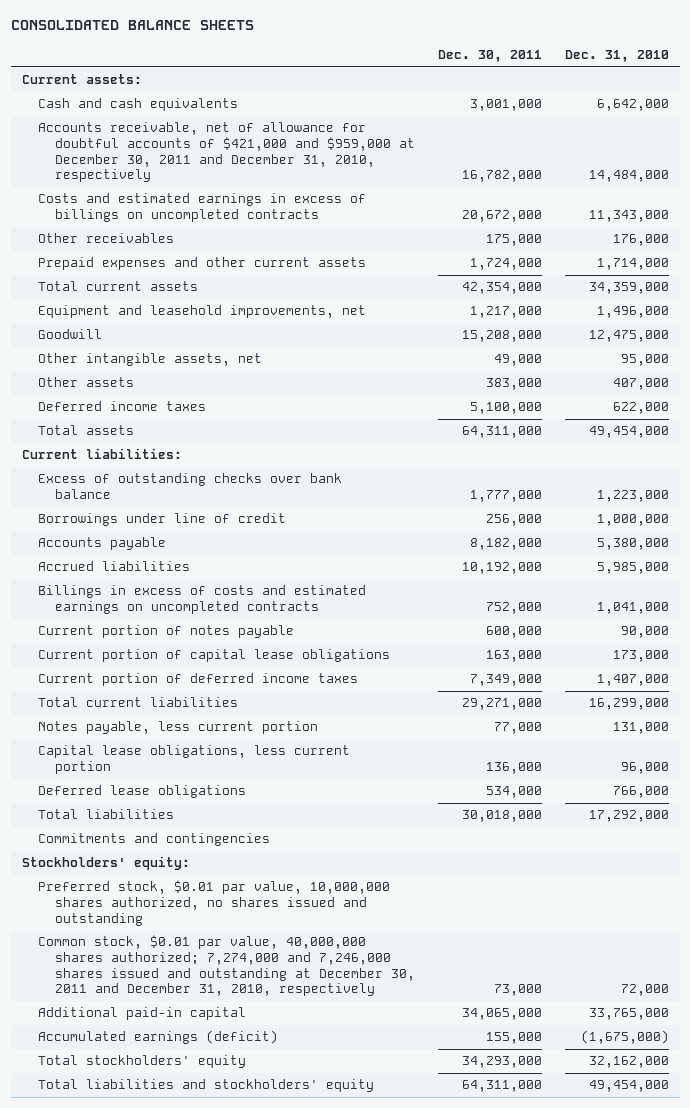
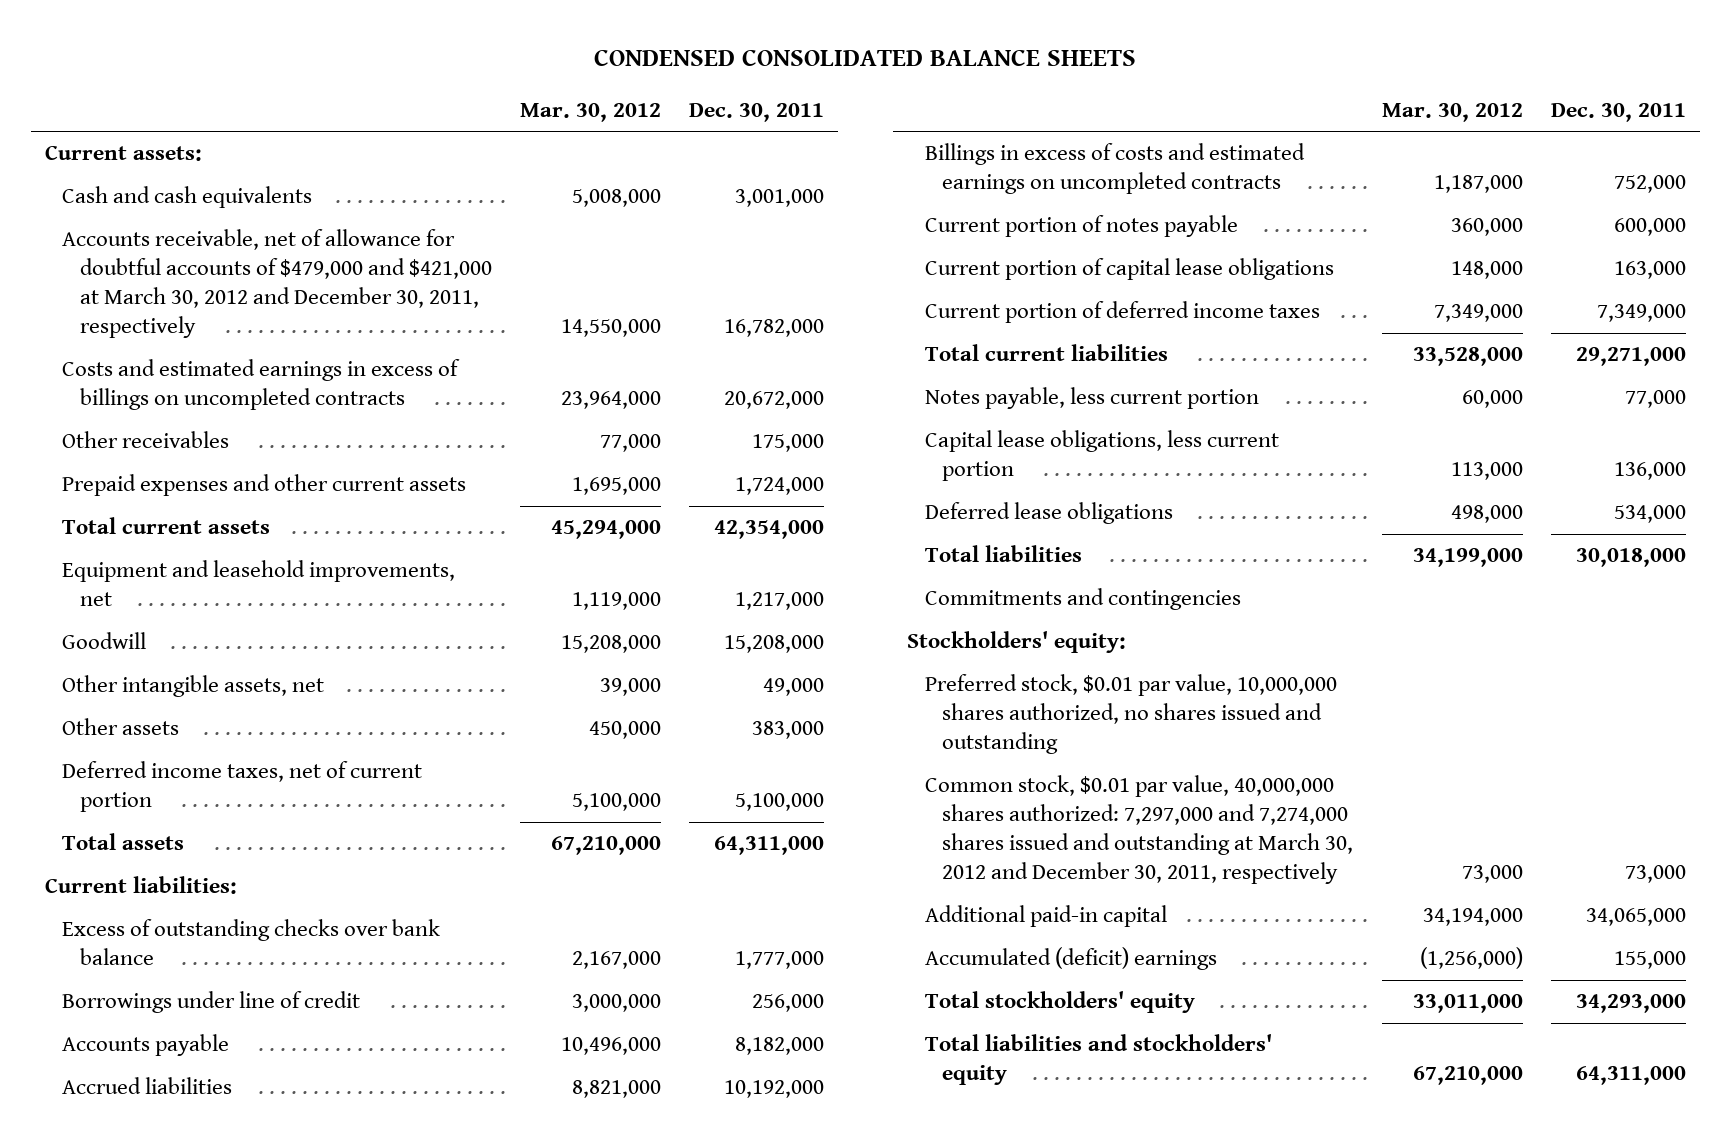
[10,20,254,31] CONSOLIDATED BALANCE SHEETS -> [594,48,1137,66] CONDENSED CONSOLIDATED BALANCE SHEETS
[564,50,669,63] Dec. 31, 2010 -> none
none -> [519,102,661,122] Mar. 30, 2012
[38,122,416,183] Accounts receivable, net of allowance for doubtful accounts of $421,000 and $959,000 at December 30, 2011 and December 31, 2010, respectively -> [62,229,492,339] Accounts receivable, net of allowance for doubtful accounts of $479,000 and $421,000 at March 30, 2012 and December 30, 2011, respectively
[38,401,207,412] Deferred income taxes -> [62,761,423,813] Deferred income taxes, net of current portion
[38,935,416,997] Common stock, $0.01 par value, 40,000,000 shares authorized; 7,274,000 and 7,246,000 shares issued and outstanding at December 30, 2011 and December 31, 2010, respectively -> [924,775,1354,885] Common stock, $0.01 par value, 40,000,000 shares authorized: 7,297,000 and 7,274,000 shares issued and outstanding at March 30, 2012 and December 30, 2011, respectively
[38,1030,279,1045] Accumulated earnings (deficit) -> [924,947,1217,971] Accumulated (deficit) earnings

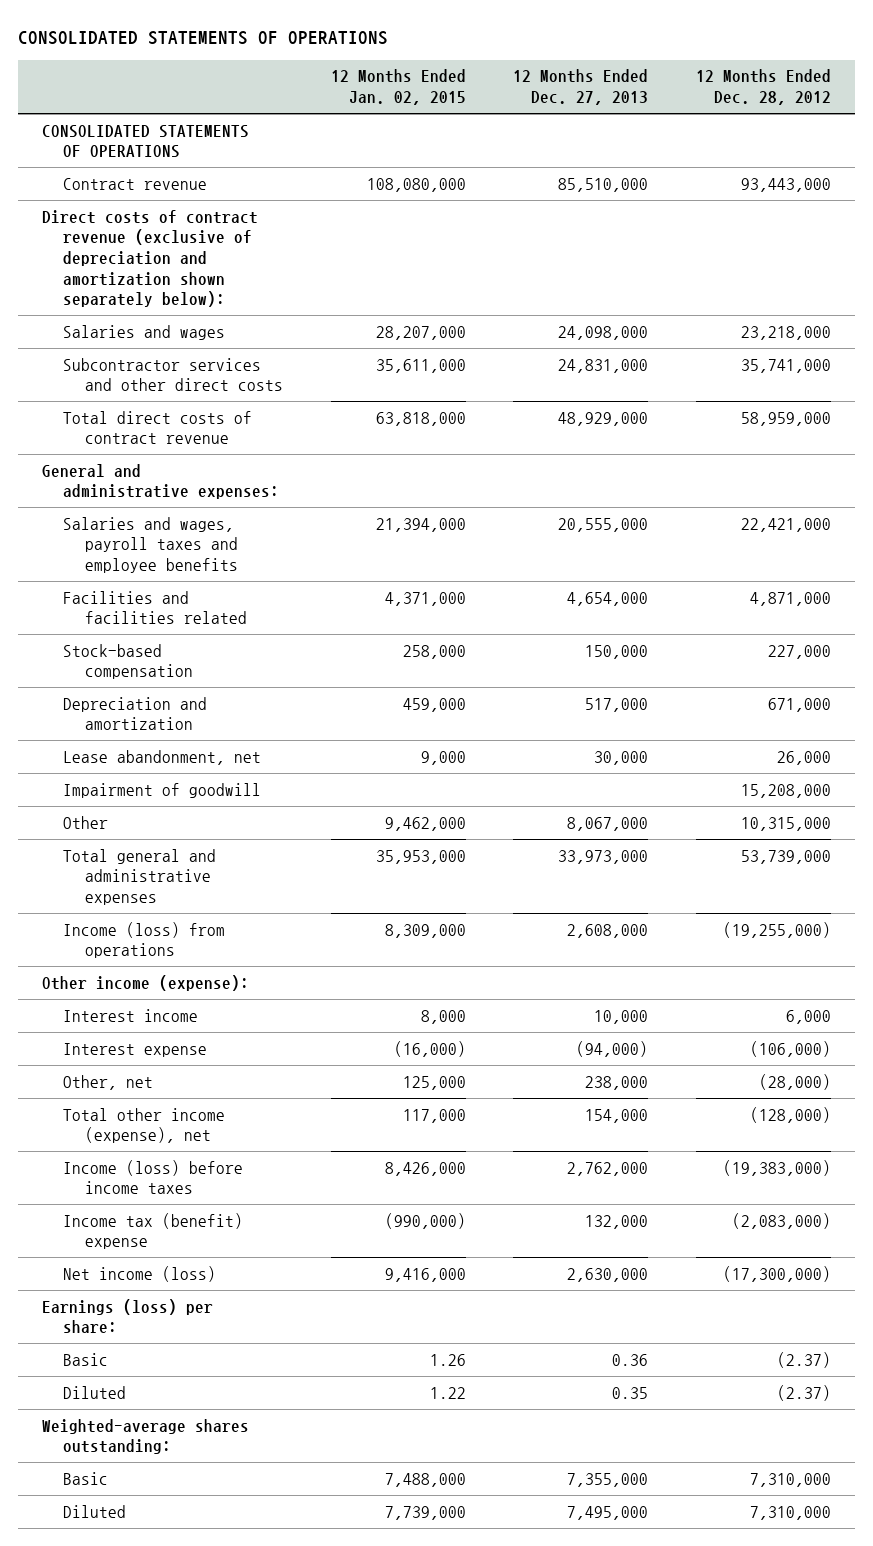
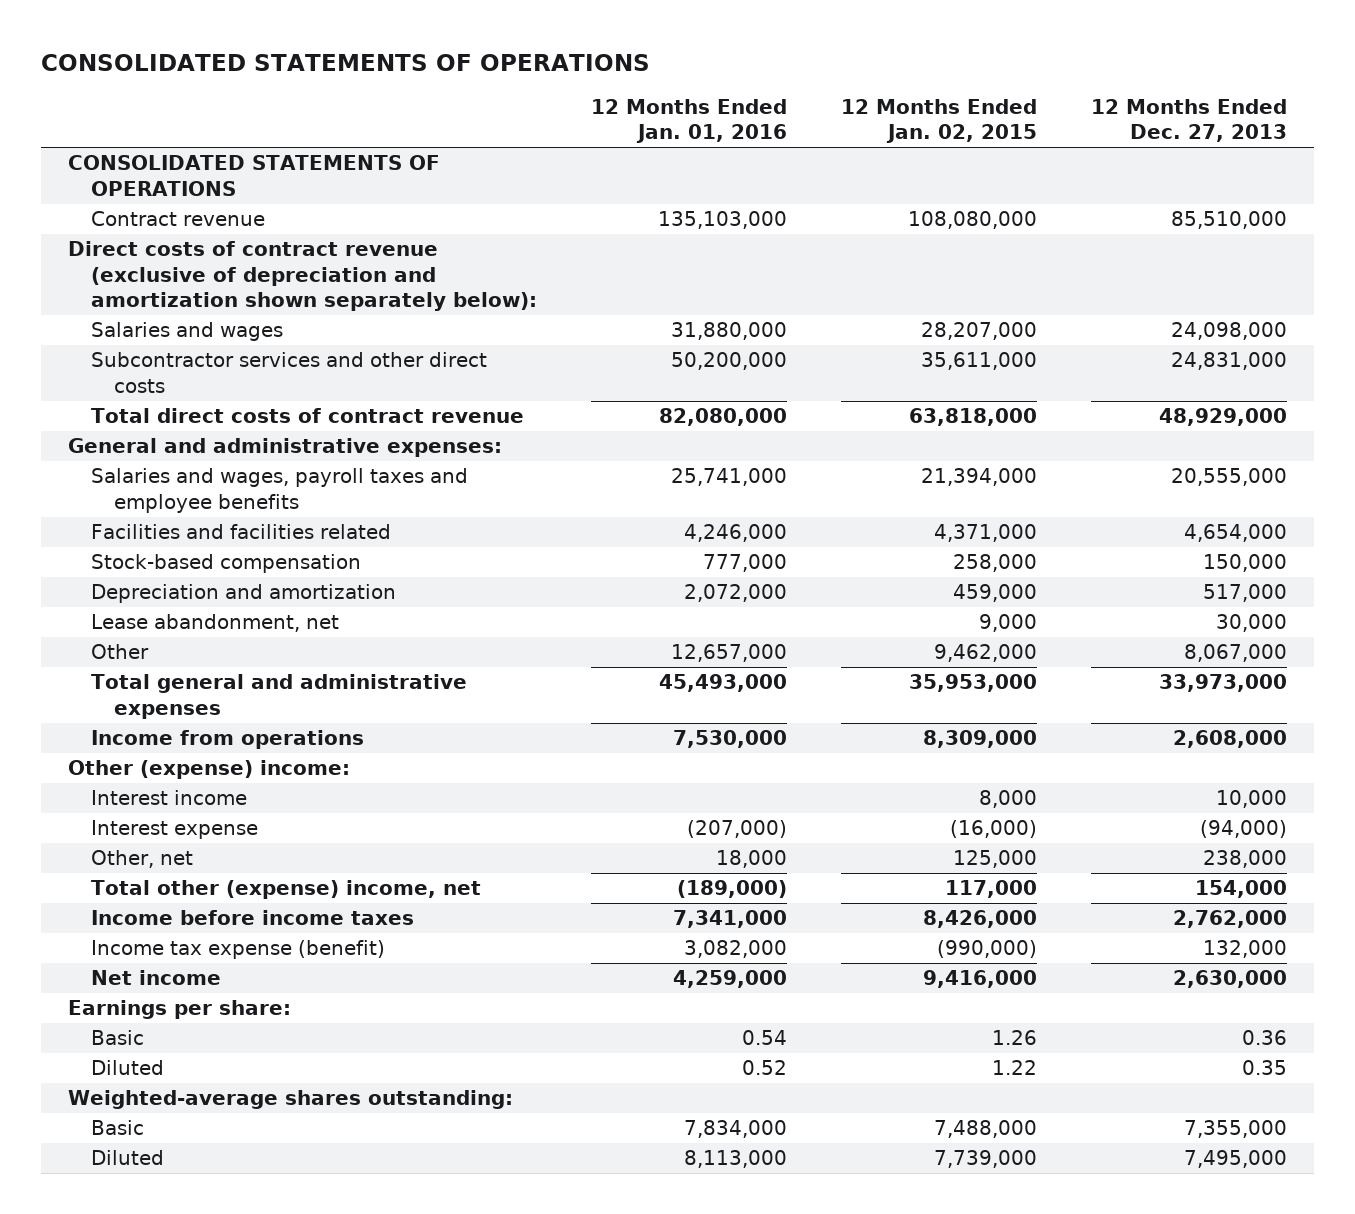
[695,69,831,105] 12 Months Ended Dec. 28, 2012 -> none
none -> [590,98,787,144] 12 Months Ended Jan. 01, 2016
[63,782,262,798] Impairment of goodwill -> none
[63,921,226,959] Income (loss) from operations -> [90,730,364,750] Income from operations
[41,974,249,991] Other income (expense): -> [67,760,350,780] Other (expense) income:
[63,1107,226,1144] Total other income (expense), net -> [90,880,481,900] Total other (expense) income, net
[63,1159,244,1195] Income (loss) before income taxes -> [90,910,414,926] Income before income taxes
[63,1212,244,1250] Income tax (benefit) expense -> [90,940,385,960] Income tax expense (benefit)
[63,1265,217,1282] Net income (loss) -> [90,970,221,986] Net income
[41,1298,213,1334] Earnings (loss) per share: -> [67,1000,291,1020] Earnings per share:

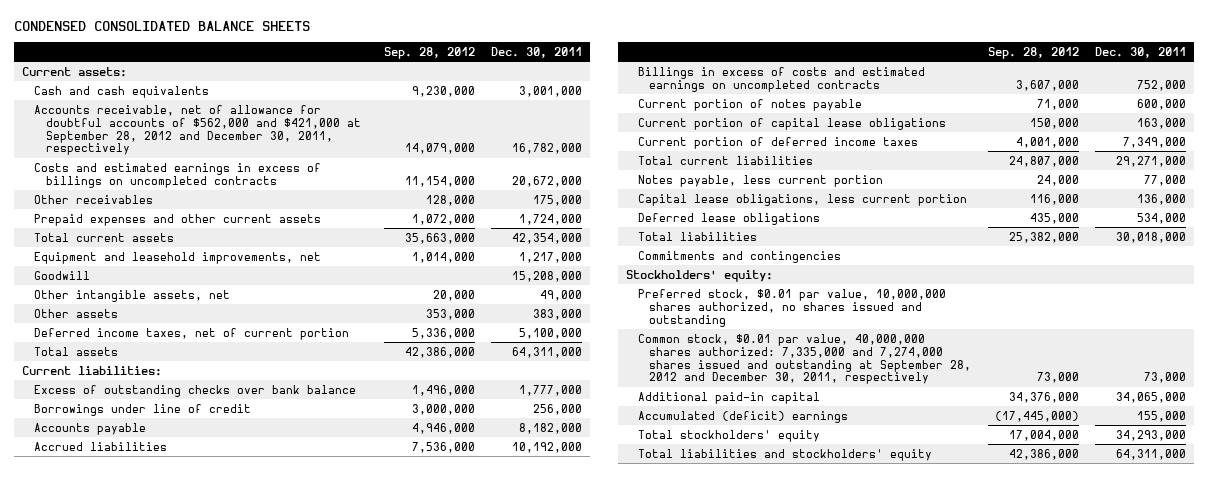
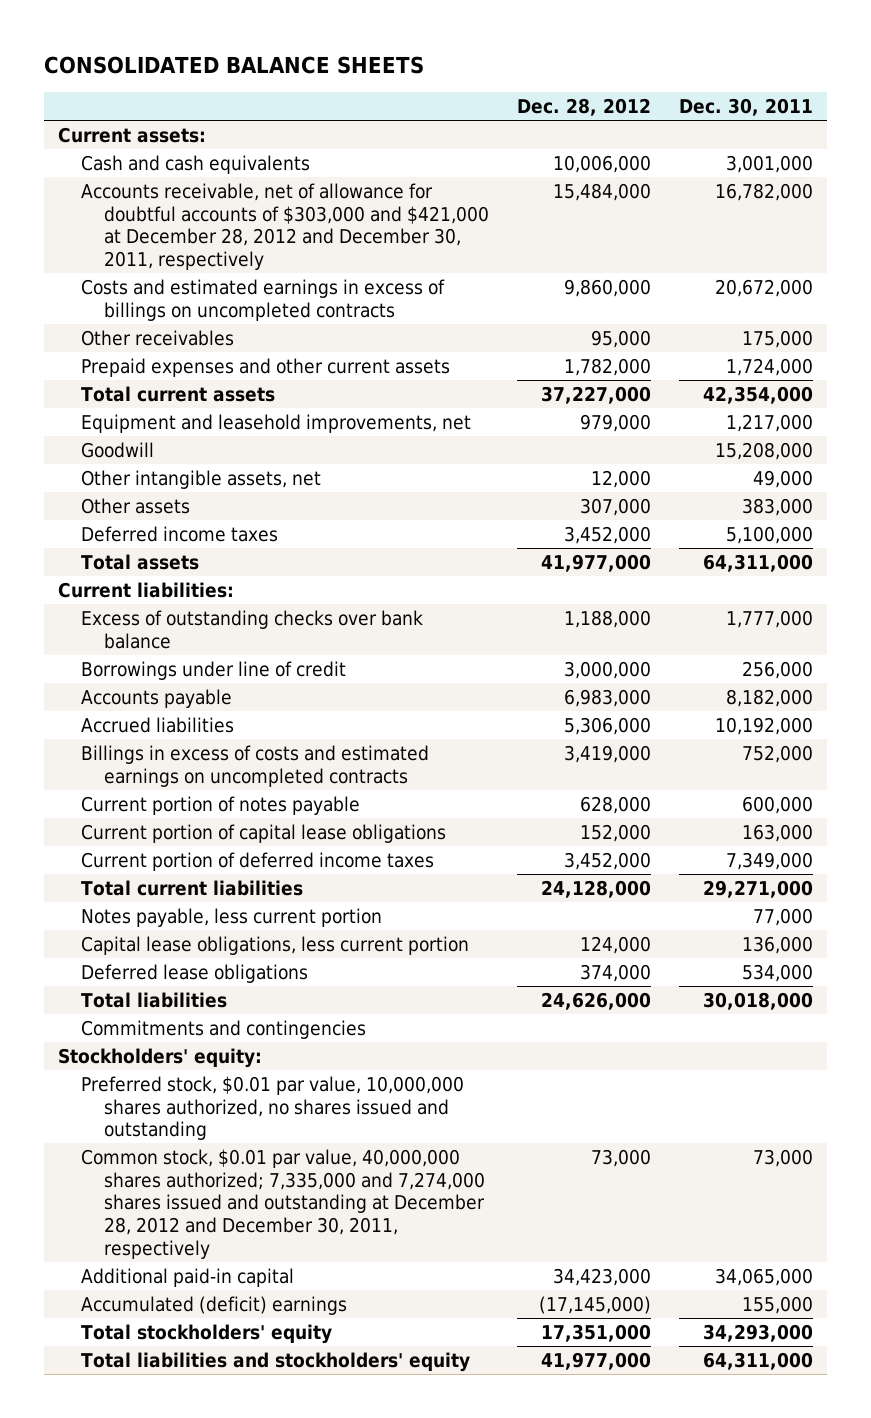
[14,21,311,32] CONDENSED CONSOLIDATED BALANCE SHEETS -> [44,56,425,75] CONSOLIDATED BALANCE SHEETS
[384,46,476,59] Sep. 28, 2012 -> none
none -> [517,97,652,116] Dec. 28, 2012
[34,104,362,156] Accounts receivable, net of allowance for doubtful accounts of $562,000 and $421,000 at September 28, 2012 and December 30, 2011, respectively -> [81,182,490,270] Accounts receivable, net of allowance for doubtful accounts of $303,000 and $421,000 at December 28, 2012 and December 30, 2011, respectively
[34,327,350,340] Deferred income taxes, net of current portion -> none
none -> [81,525,279,542] Deferred income taxes
[637,333,972,385] Common stock, $0.01 par value, 40,000,000 shares authorized: 7,335,000 and 7,274,000 shares issued and outstanding at September 28, 2012 and December 30, 2011, respectively -> [81,1148,486,1259] Common stock, $0.01 par value, 40,000,000 shares authorized; 7,335,000 and 7,274,000 shares issued and outstanding at December 28, 2012 and December 30, 2011, respectively

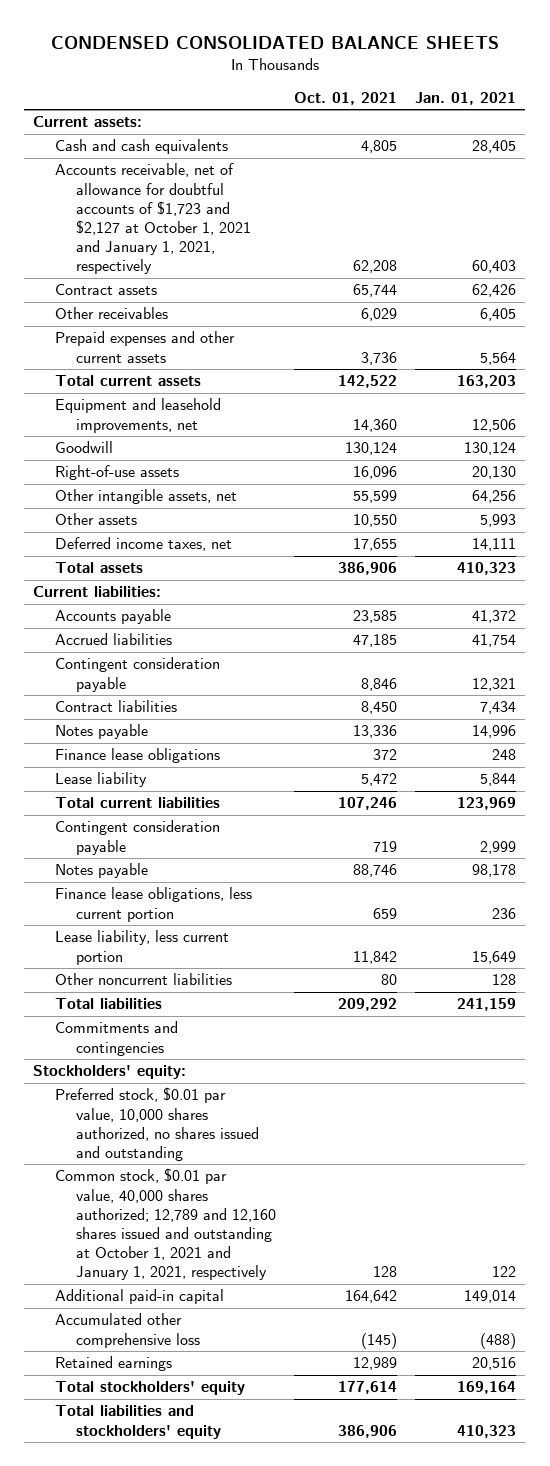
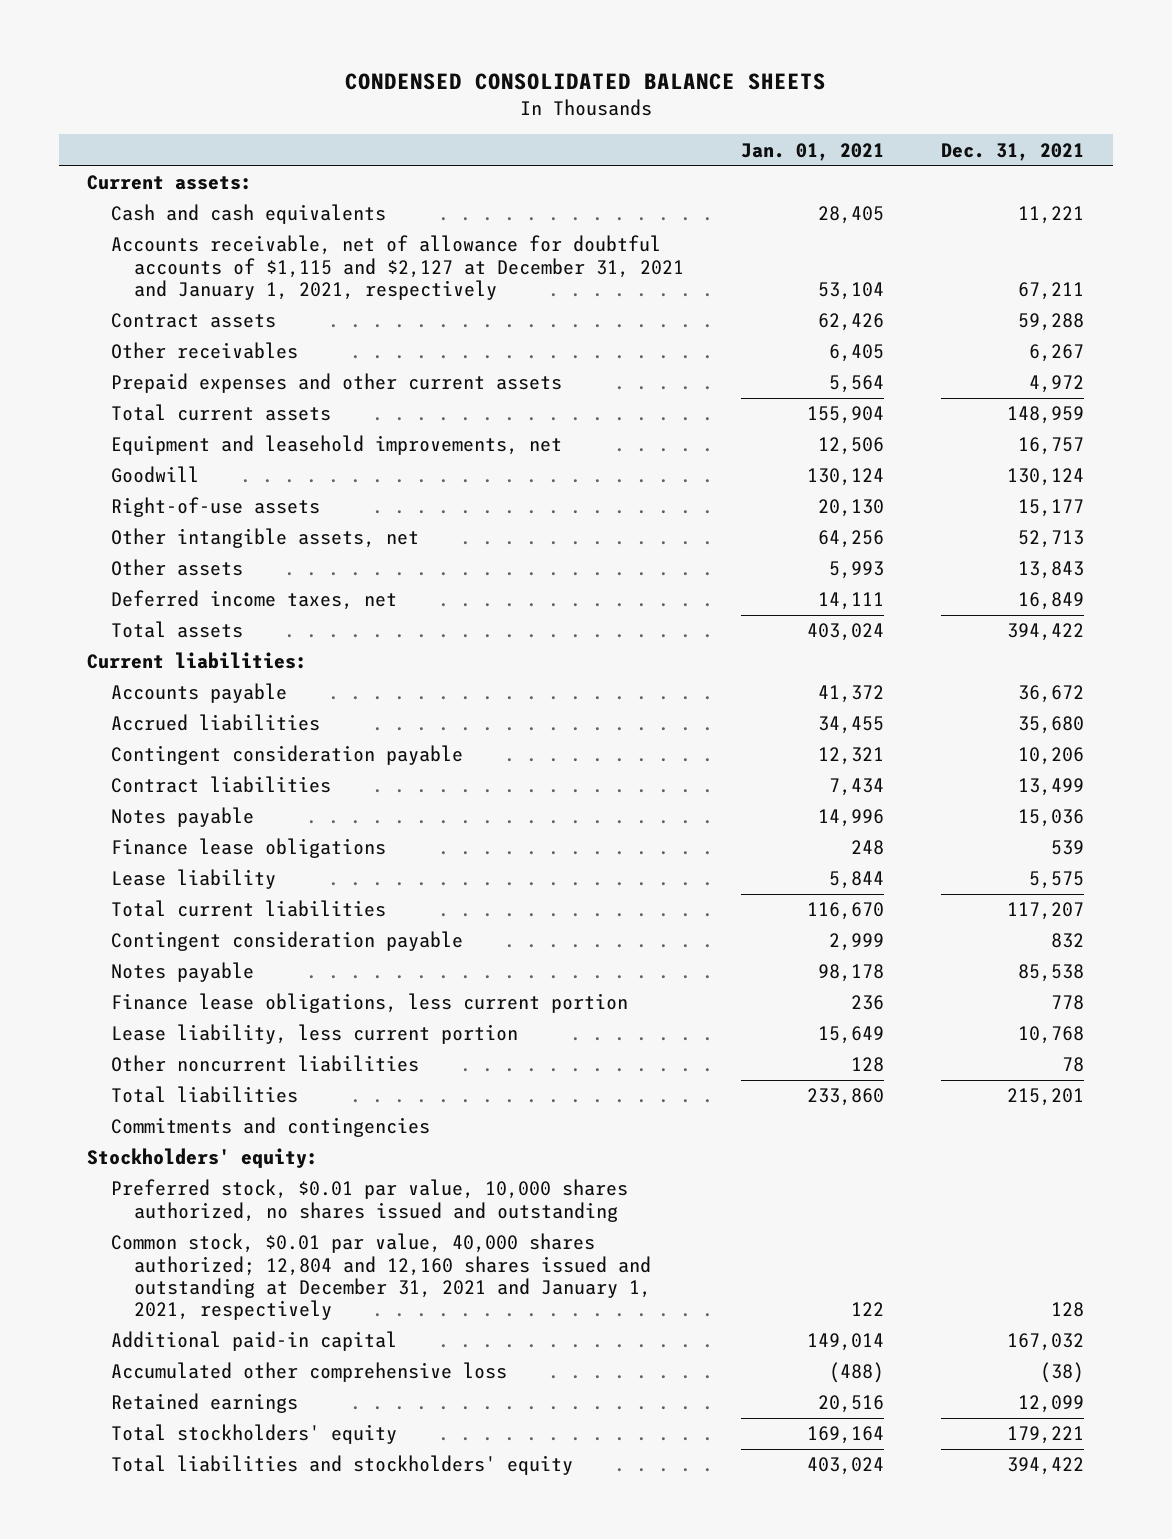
[294,91,398,105] Oct. 01, 2021 -> none
none -> [941,142,1085,161] Dec. 31, 2021
[54,163,251,274] Accounts receivable, net of allowance for doubtful accounts of $1,723 and $2,127 at October 1, 2021 and January 1, 2021, respectively -> [110,235,685,301] Accounts receivable, net of allowance for doubtful accounts of $1,115 and $2,127 at December 31, 2021 and January 1, 2021, respectively
[472,259,517,273] 60,403 -> [818,282,885,301] 53,104
[457,375,517,389] 163,203 -> [807,406,885,425] 155,904
[457,562,517,576] 410,323 -> [807,623,885,642] 403,024
[472,634,517,648] 41,754 -> [818,716,885,735] 34,455
[457,797,517,811] 123,969 -> [807,902,885,921] 116,670
[457,998,517,1012] 241,159 -> [807,1088,885,1107] 233,860
[54,1168,276,1280] Common stock, $0.01 par value, 40,000 shares authorized; 12,789 and 12,160 shares issued and outstanding at October 1, 2021 and January 1, 2021, respectively -> [110,1233,652,1321] Common stock, $0.01 par value, 40,000 shares authorized; 12,804 and 12,160 shares issued and outstanding at December 31, 2021 and January 1, 2021, respectively
[457,1424,517,1438] 410,323 -> [807,1457,885,1476] 403,024

